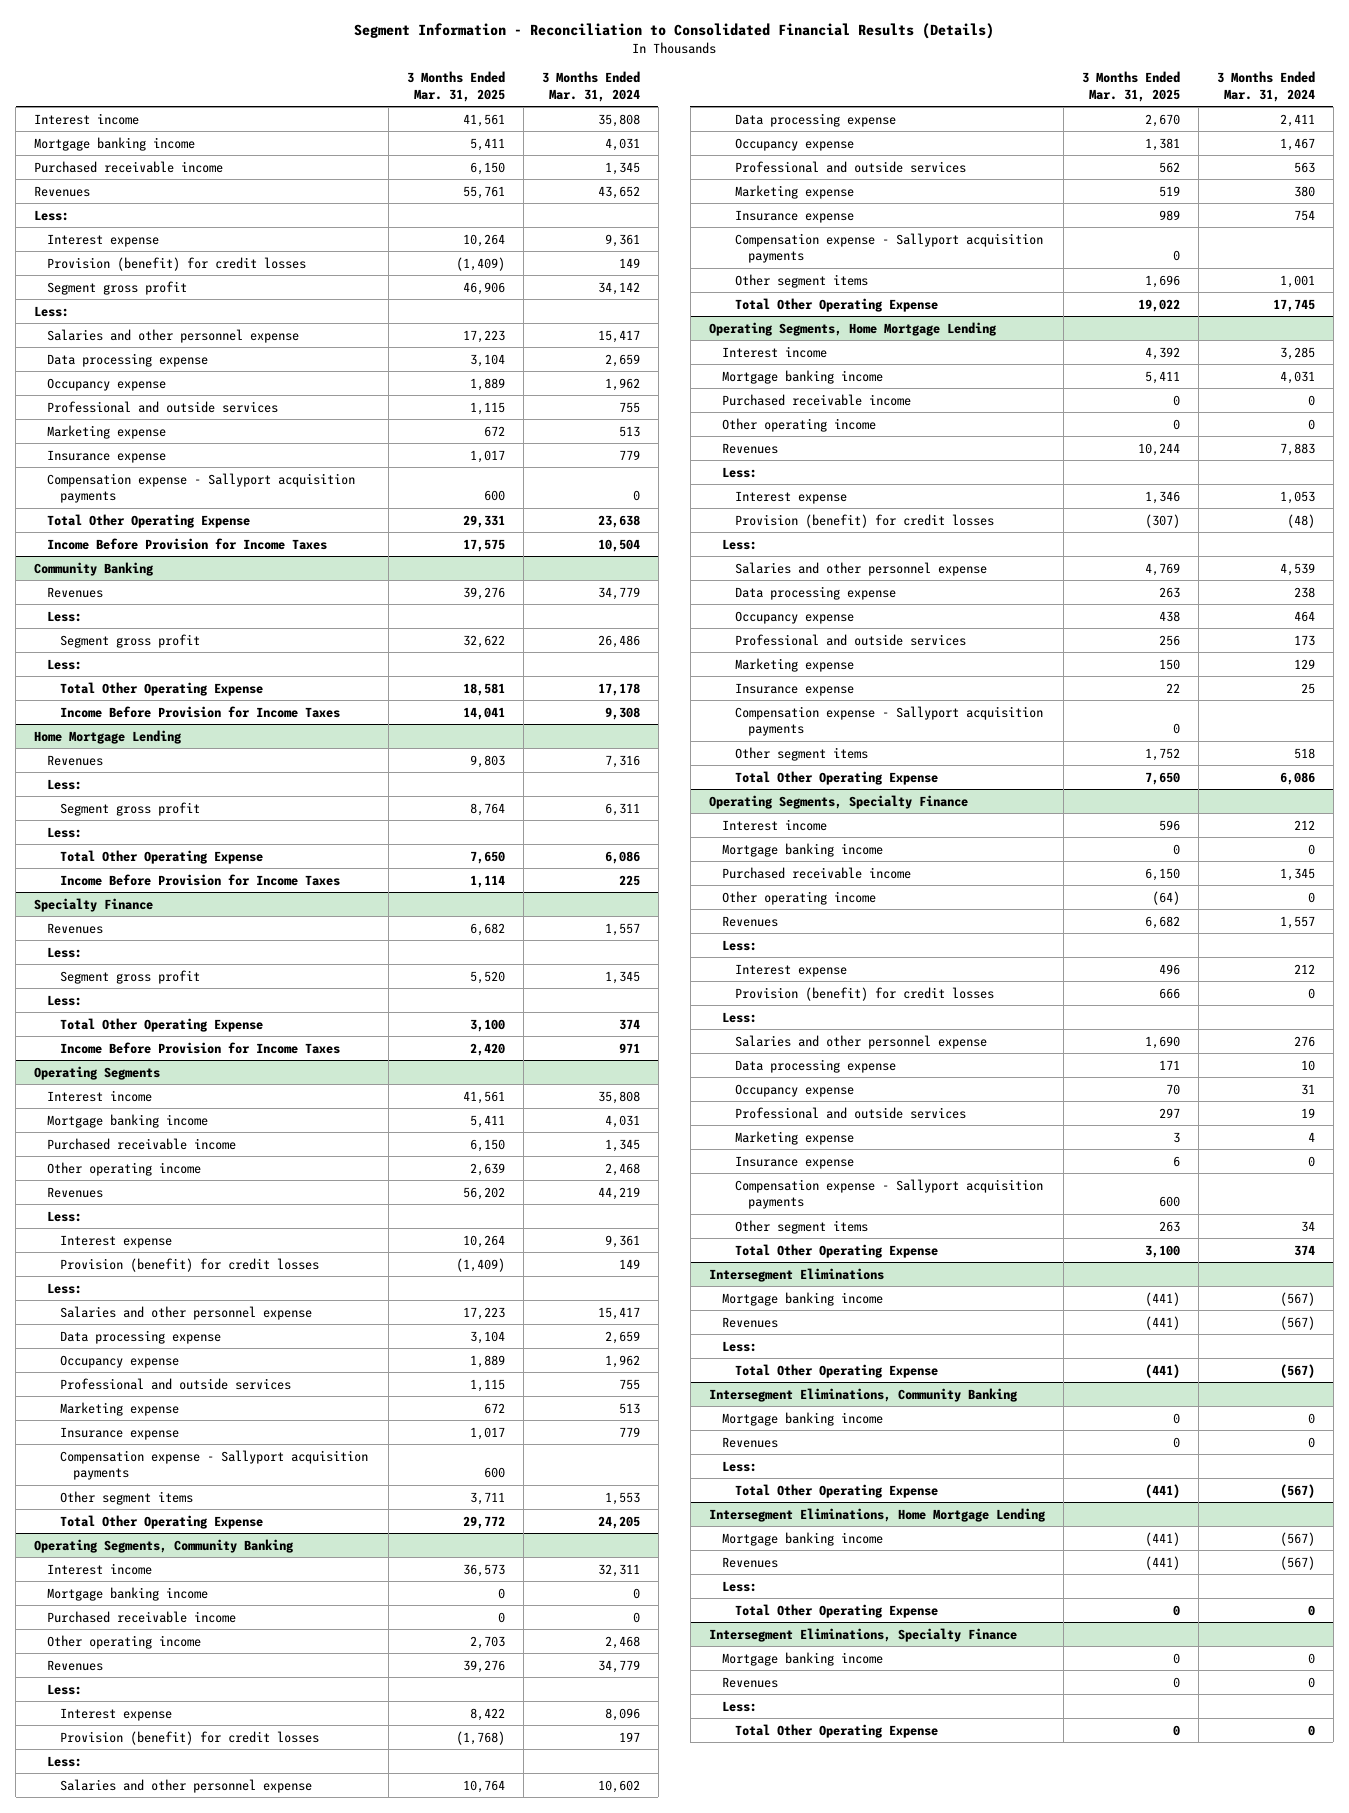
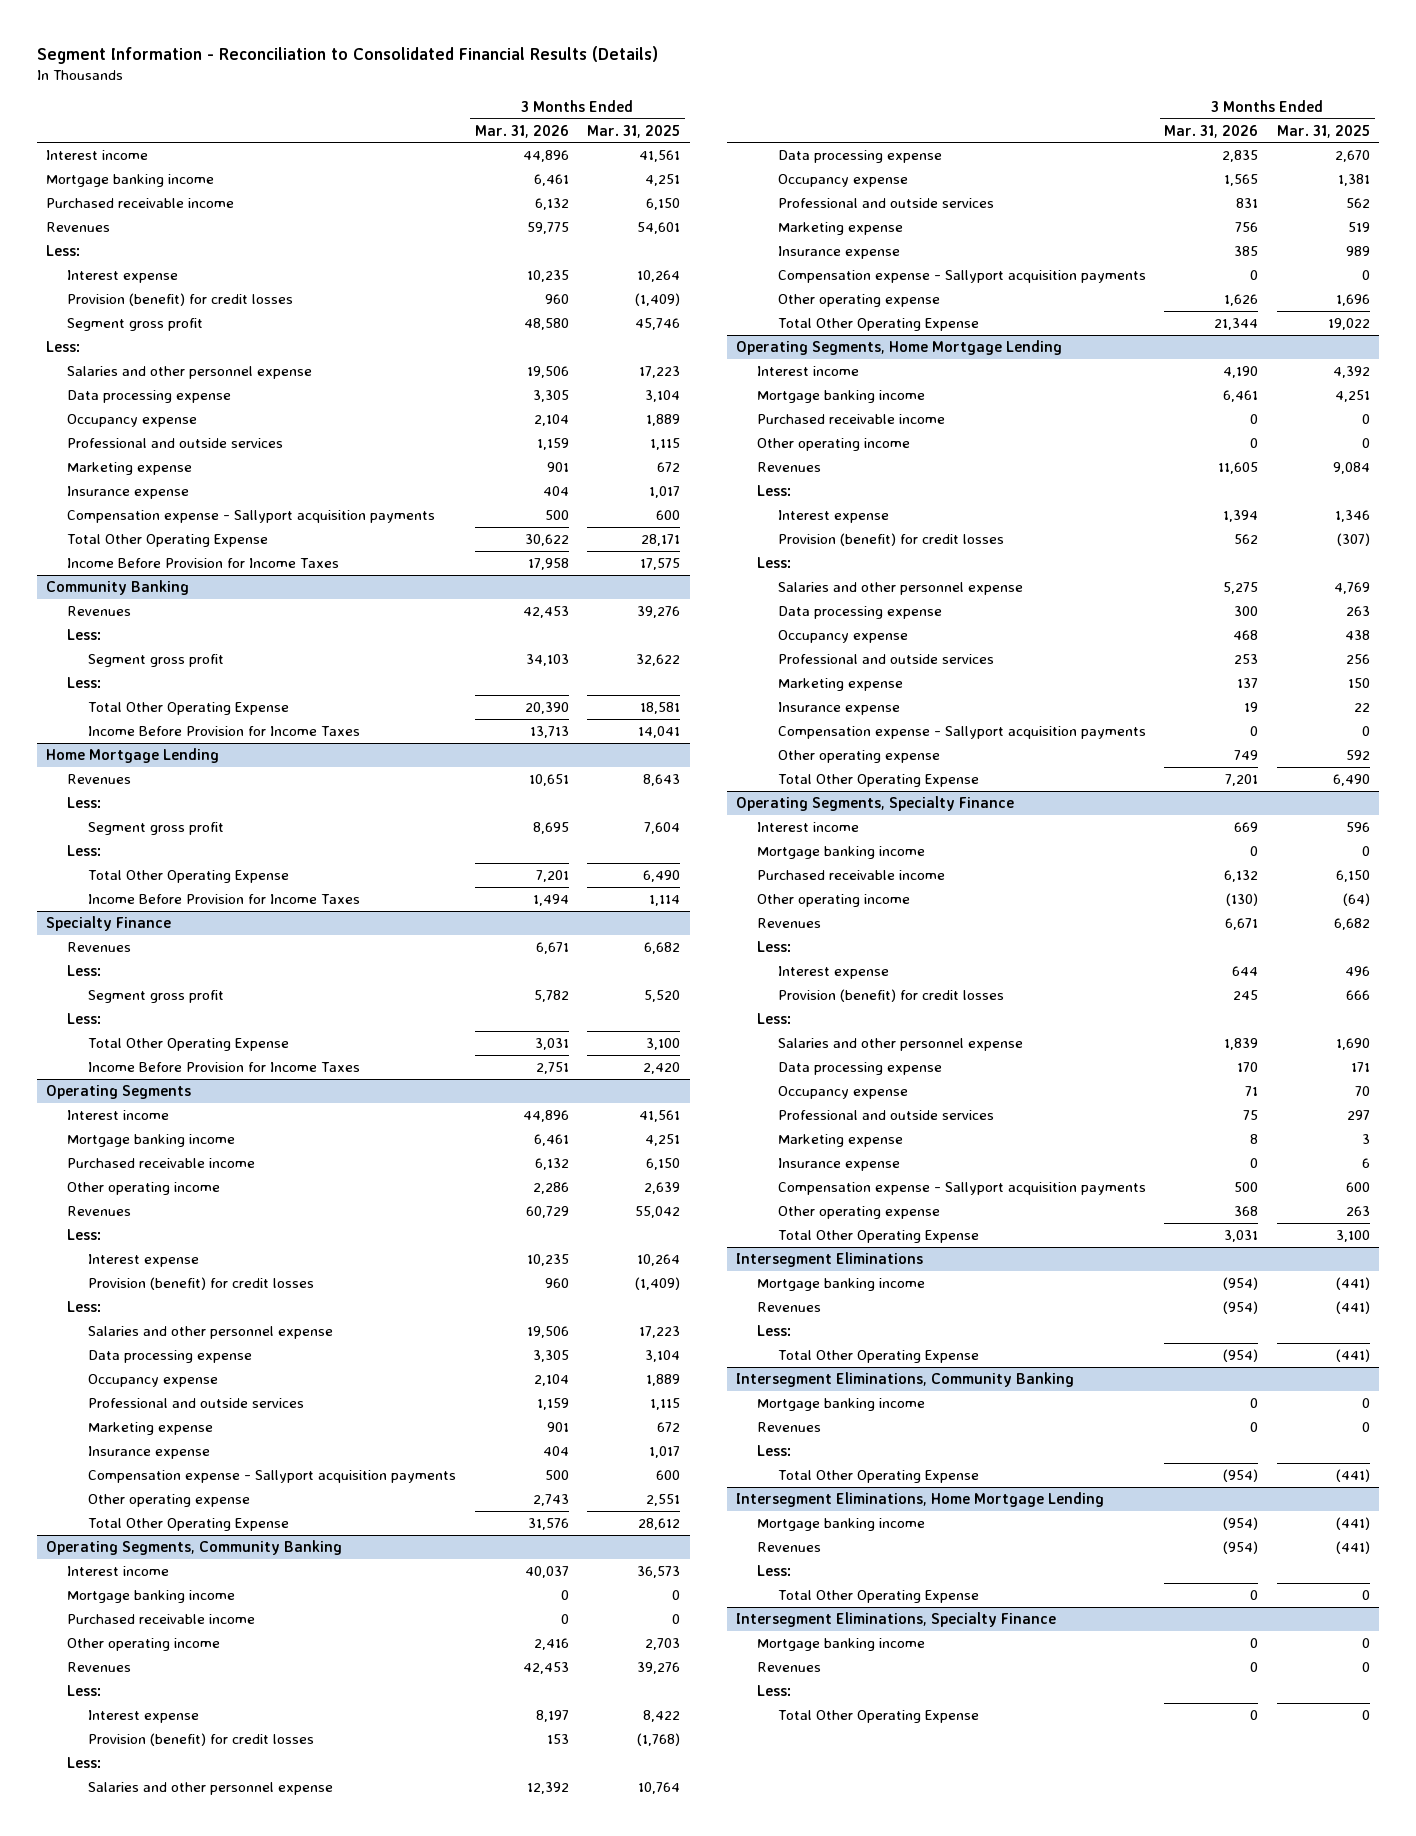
[541,71,640,102] 3 Months Ended Mar. 31, 2024 -> none
none -> [474,124,569,138] Mar. 31, 2026
[469,137,505,151] 5,411 -> [645,173,681,186] 4,251
[462,185,505,199] 55,761 -> [637,221,681,234] 54,601
[462,281,505,295] 46,906 -> [635,317,681,330] 45,746
[462,514,505,528] 29,331 -> [641,533,681,546] 28,171
[469,754,505,768] 9,803 -> [643,773,681,786] 8,643
[469,802,505,816] 8,764 -> [644,821,681,834] 7,604
[469,850,505,864] 7,650 -> [643,869,681,882] 6,490
[469,1114,505,1128] 5,411 -> [645,1133,681,1146] 4,251
[462,1186,505,1200] 56,202 -> [635,1205,681,1218] 55,042
[59,1490,193,1505] Other segment items -> [87,1493,250,1507] Other operating expense
[469,1491,505,1505] 3,711 -> [646,1493,681,1506] 2,551
[462,1515,505,1529] 29,772 -> [638,1517,681,1530] 28,612
[734,273,868,288] Other segment items -> [777,293,940,307] Other operating expense
[1144,370,1180,384] 5,411 -> [1335,389,1371,402] 4,251
[1137,442,1180,456] 10,244 -> [1333,461,1371,474] 9,084
[734,746,868,761] Other segment items -> [777,749,940,763] Other operating expense
[1144,747,1180,761] 1,752 -> [1346,749,1371,760] 592
[1144,771,1180,785] 7,650 -> [1333,773,1371,786] 6,490
[734,1219,868,1234] Other segment items -> [777,1205,940,1219] Other operating expense

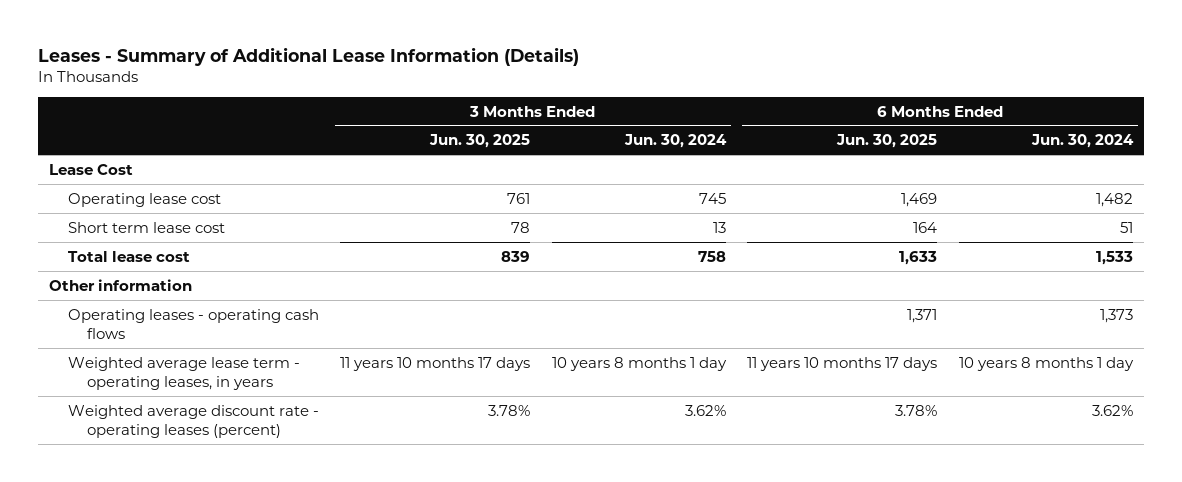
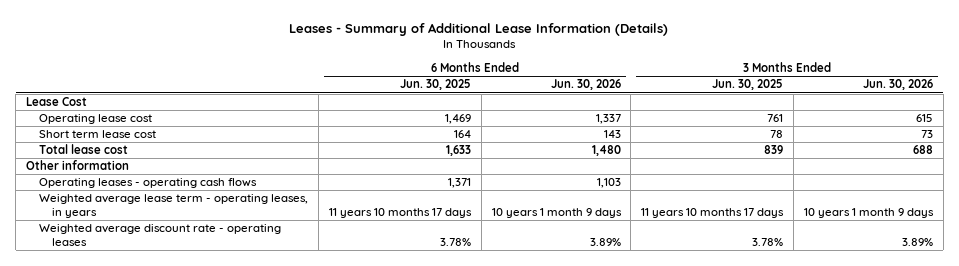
[623,134,727,149] Jun. 30, 2024 -> none
[1030,134,1134,149] Jun. 30, 2024 -> none
none -> [550,79,621,91] Jun. 30, 2026
none -> [862,79,933,91] Jun. 30, 2026
[67,404,319,439] Weighted average discount rate - operating leases (percent) -> [39,224,282,246] Weighted average discount rate - operating leases

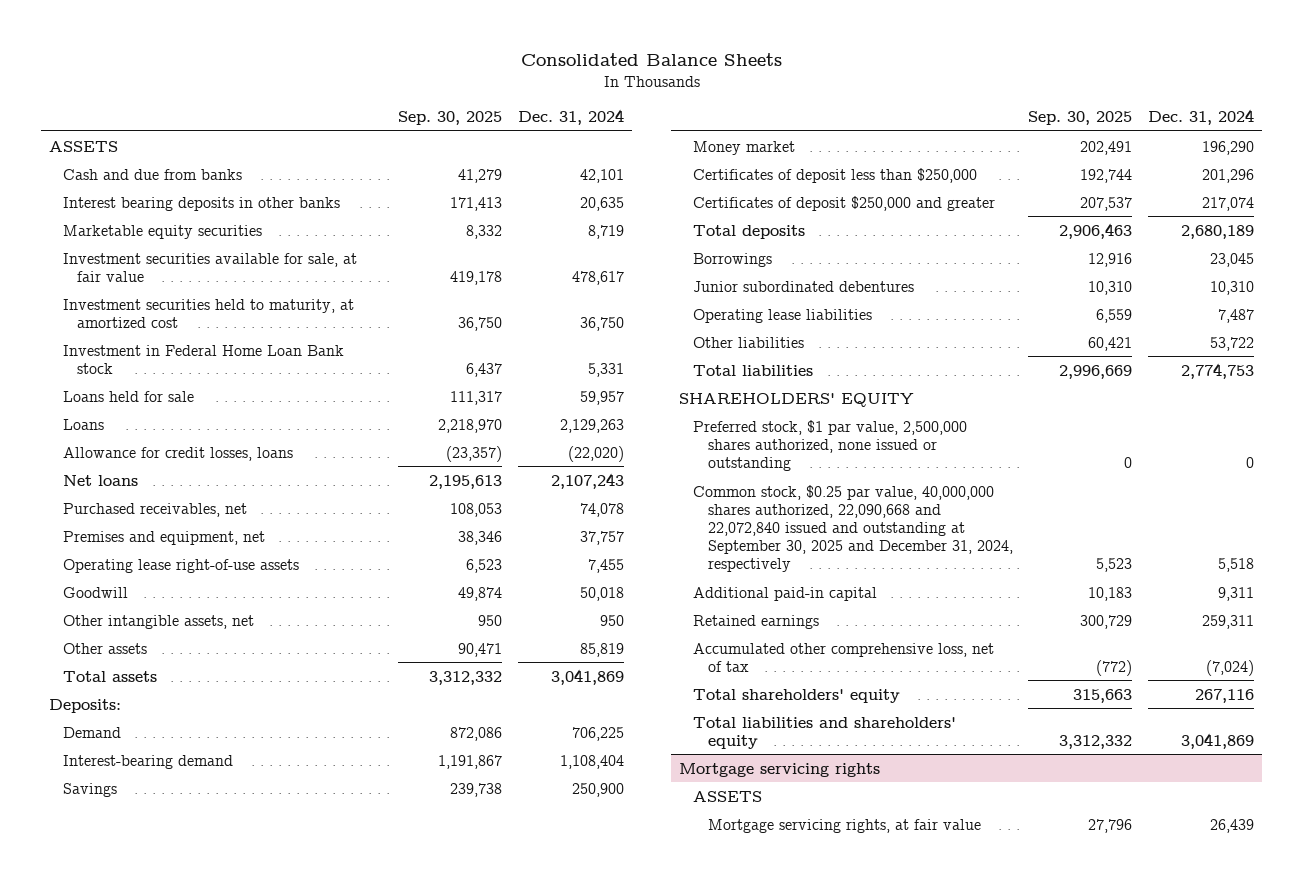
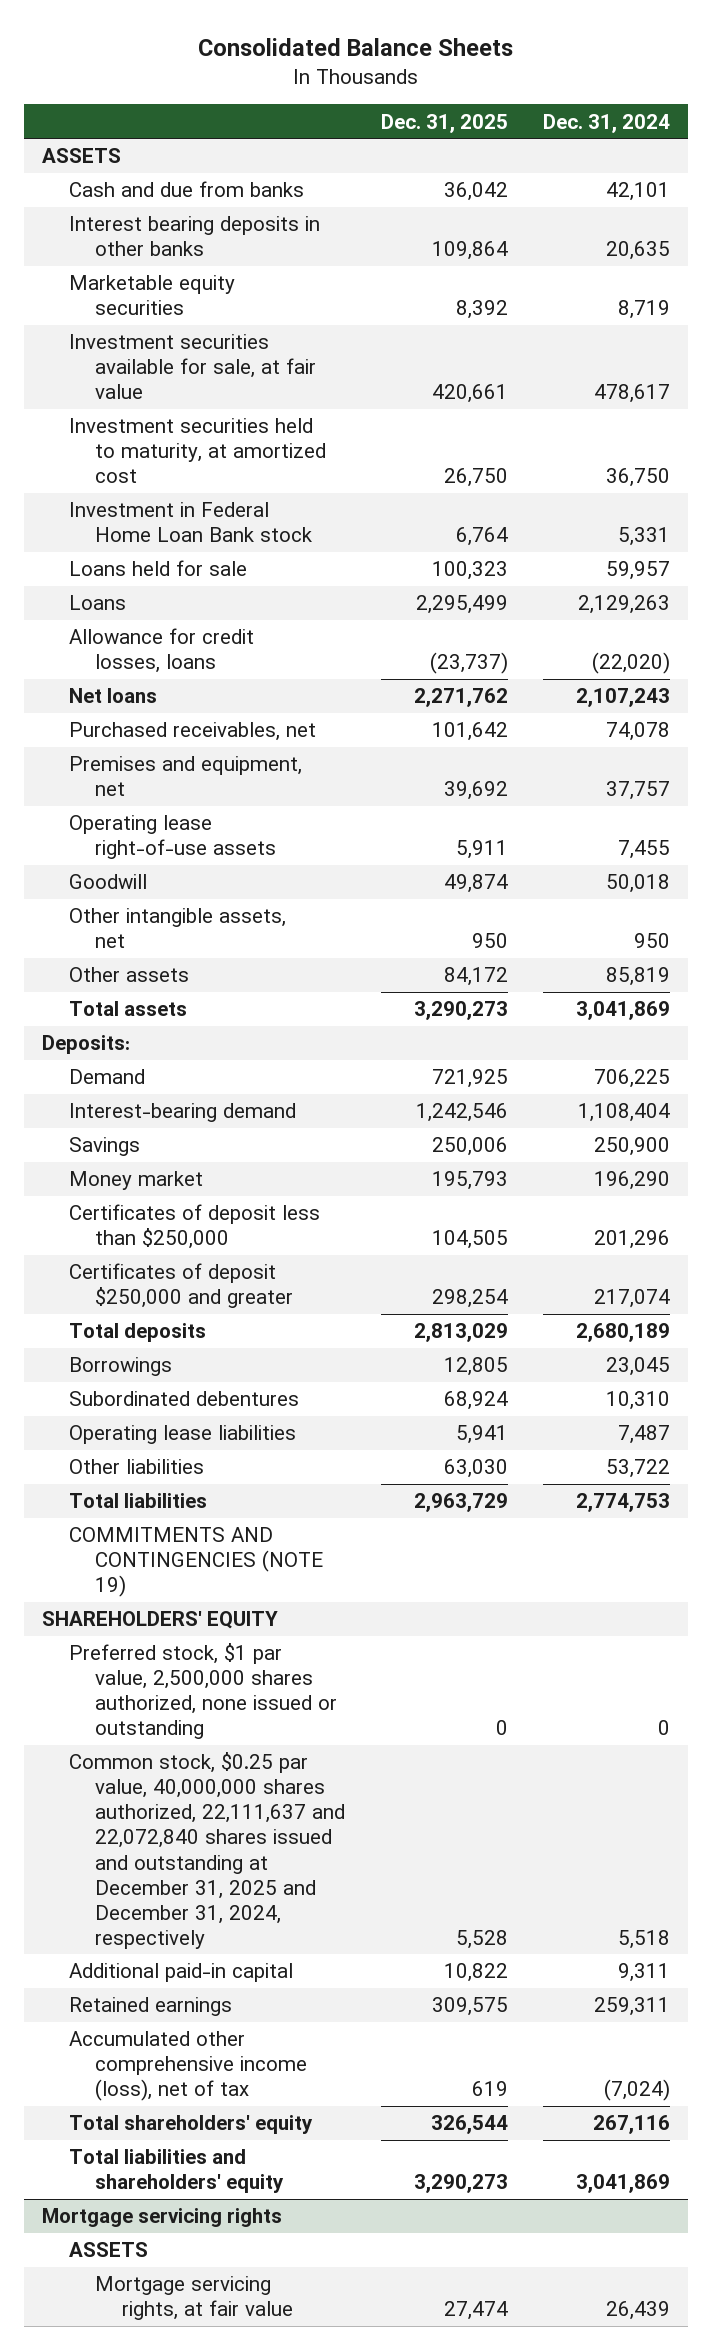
[398,111,503,126] Sep. 30, 2025 -> none
none -> [380,113,508,133] Dec. 31, 2025
[693,280,915,292] Junior subordinated debentures -> [68,1391,299,1407] Subordinated debentures
none -> [68,1527,324,1598] COMMITMENTS AND CONTINGENCIES (NOTE 19)
[693,484,1013,573] Common stock, $0.25 par value, 40,000,000 shares authorized, 22,090,668 and 22,072,840 issued and outstanding at September 30, 2025 and December 31, 2024, respectively -> [68,1752,346,1949] Common stock, $0.25 par value, 40,000,000 shares authorized, 22,111,637 and 22,072,840 shares issued and outstanding at December 31, 2025 and December 31, 2024, respectively
[693,642,995,672] Accumulated other comprehensive loss, net of tax -> [68,2031,308,2102] Accumulated other comprehensive income (loss), net of tax

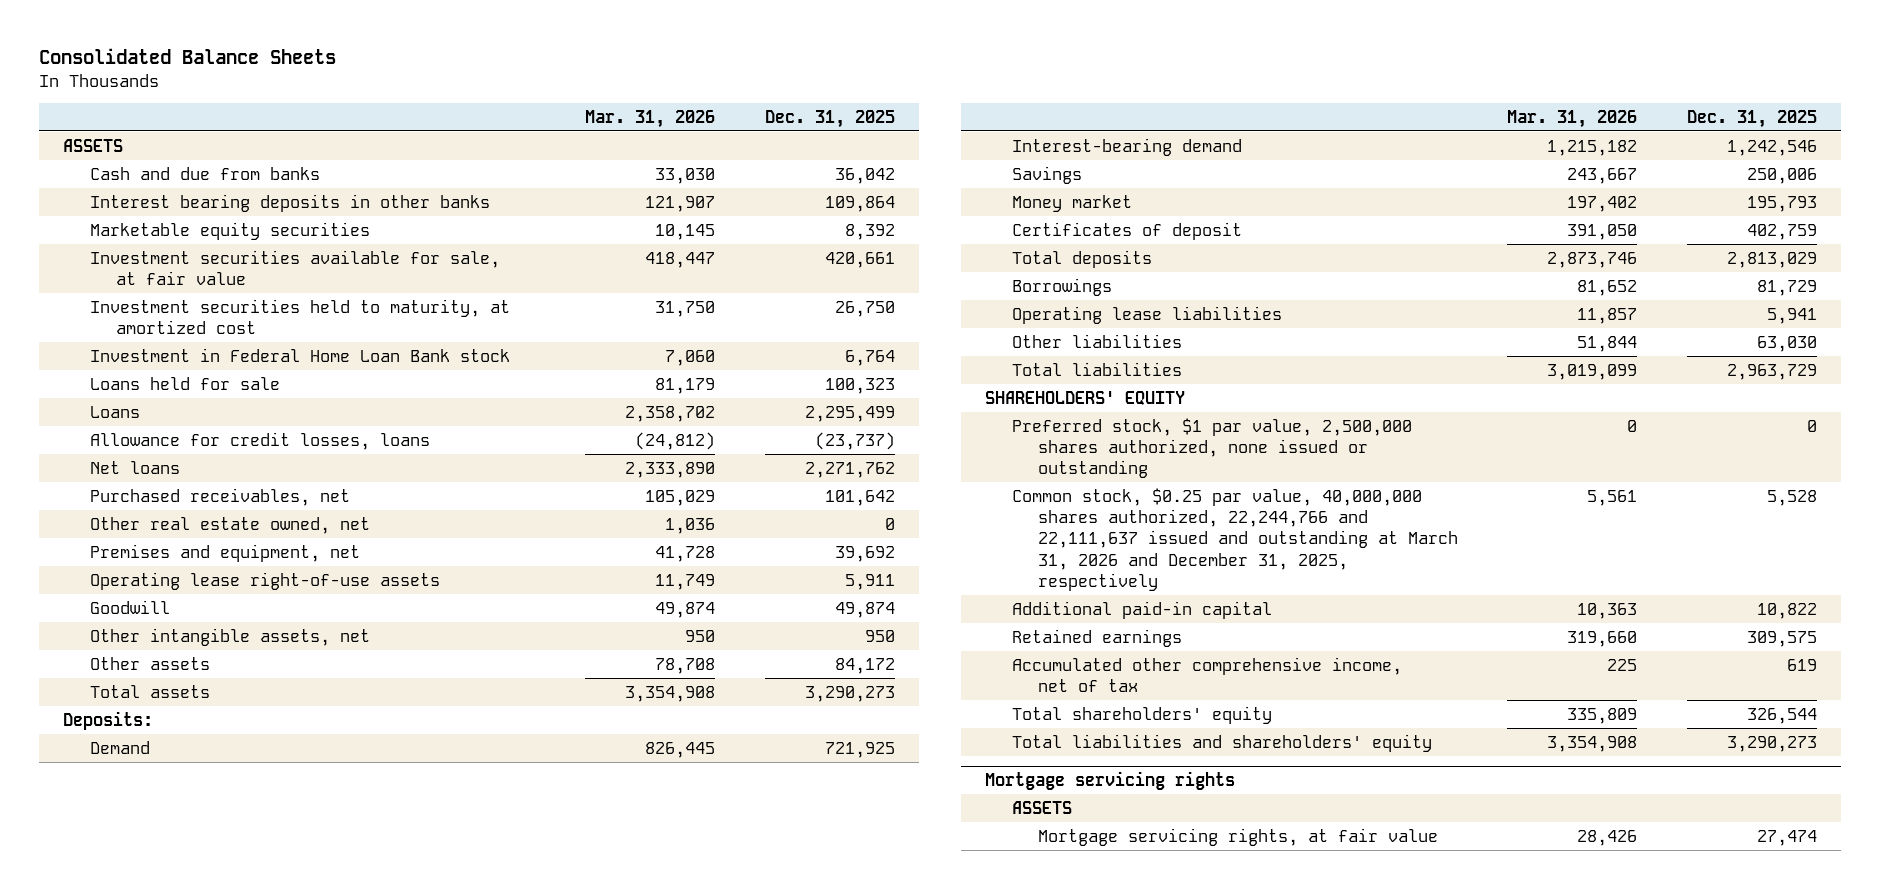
[543,113,671,133] Dec. 31, 2024 -> none
none -> [585,109,716,128] Mar. 31, 2026
none -> [89,516,370,534] Other real estate owned, net
[68,1204,320,1250] Certificates of deposit less than $250,000 -> none
[68,1263,294,1309] Certificates of deposit $250,000 and greater -> none
none -> [1011,221,1242,240] Certificates of deposit
[68,1391,299,1407] Subordinated debentures -> none
[443,1357,508,1377] 12,805 -> [1756,279,1817,296] 81,729
[68,1527,324,1598] COMMITMENTS AND CONTINGENCIES (NOTE 19) -> none
[68,1752,346,1949] Common stock, $0.25 par value, 40,000,000 shares authorized, 22,111,637 and 22,072,840 shares issued and outstanding at December 31, 2025 and December 31, 2024, respectively -> [1011,487,1459,592] Common stock, $0.25 par value, 40,000,000 shares authorized, 22,244,766 and 22,111,637 issued and outstanding at March 31, 2026 and December 31, 2025, respectively
[68,2031,308,2102] Accumulated other comprehensive income (loss), net of tax -> [1011,656,1402,693] Accumulated other comprehensive income, net of tax

